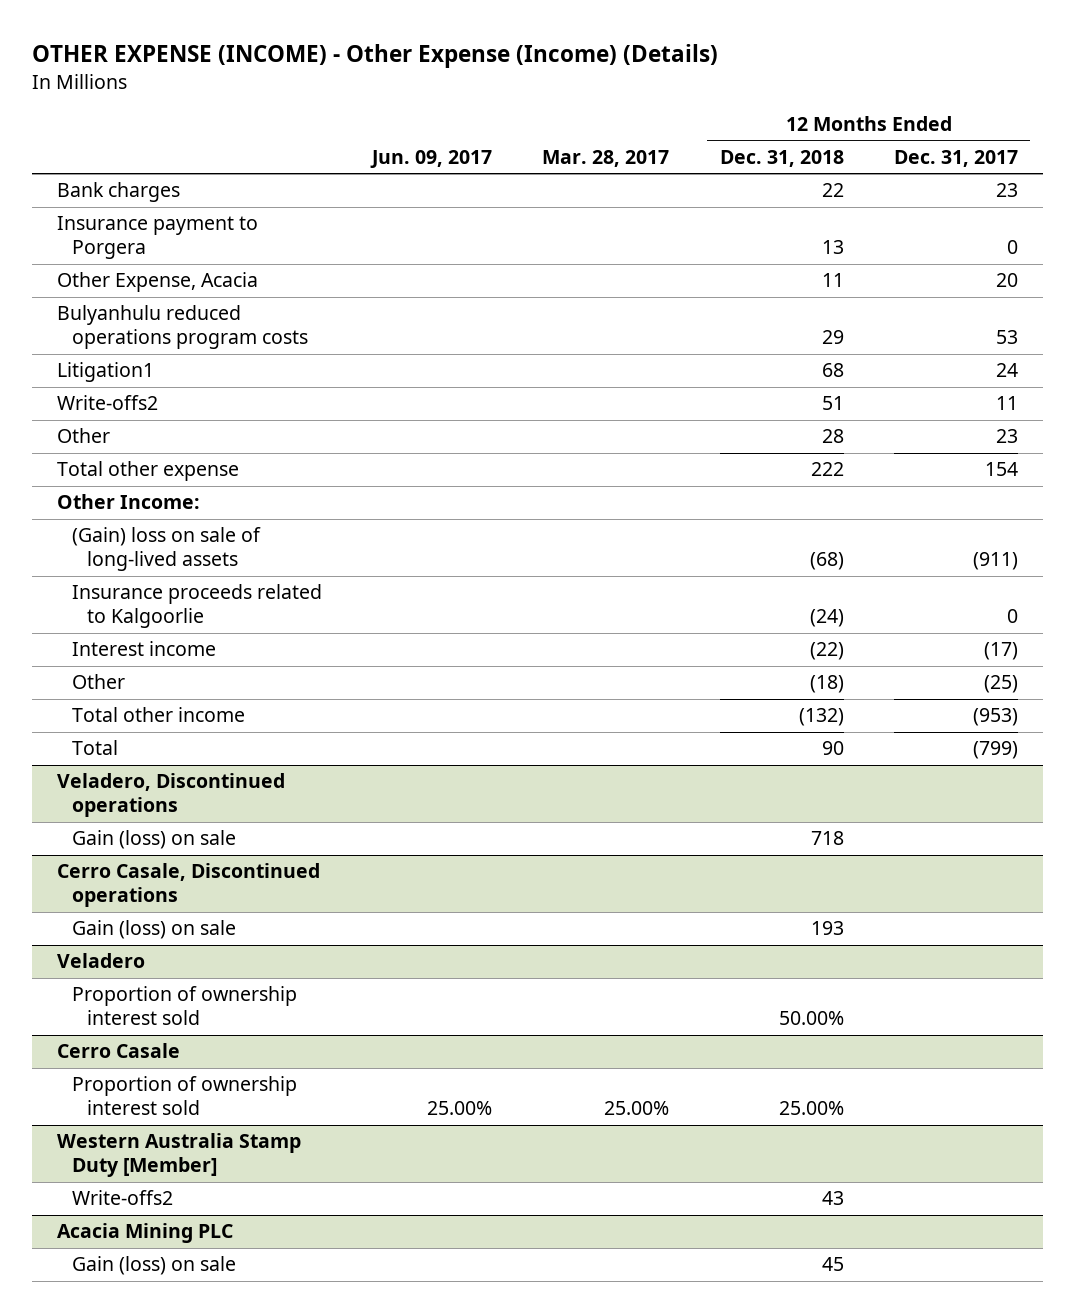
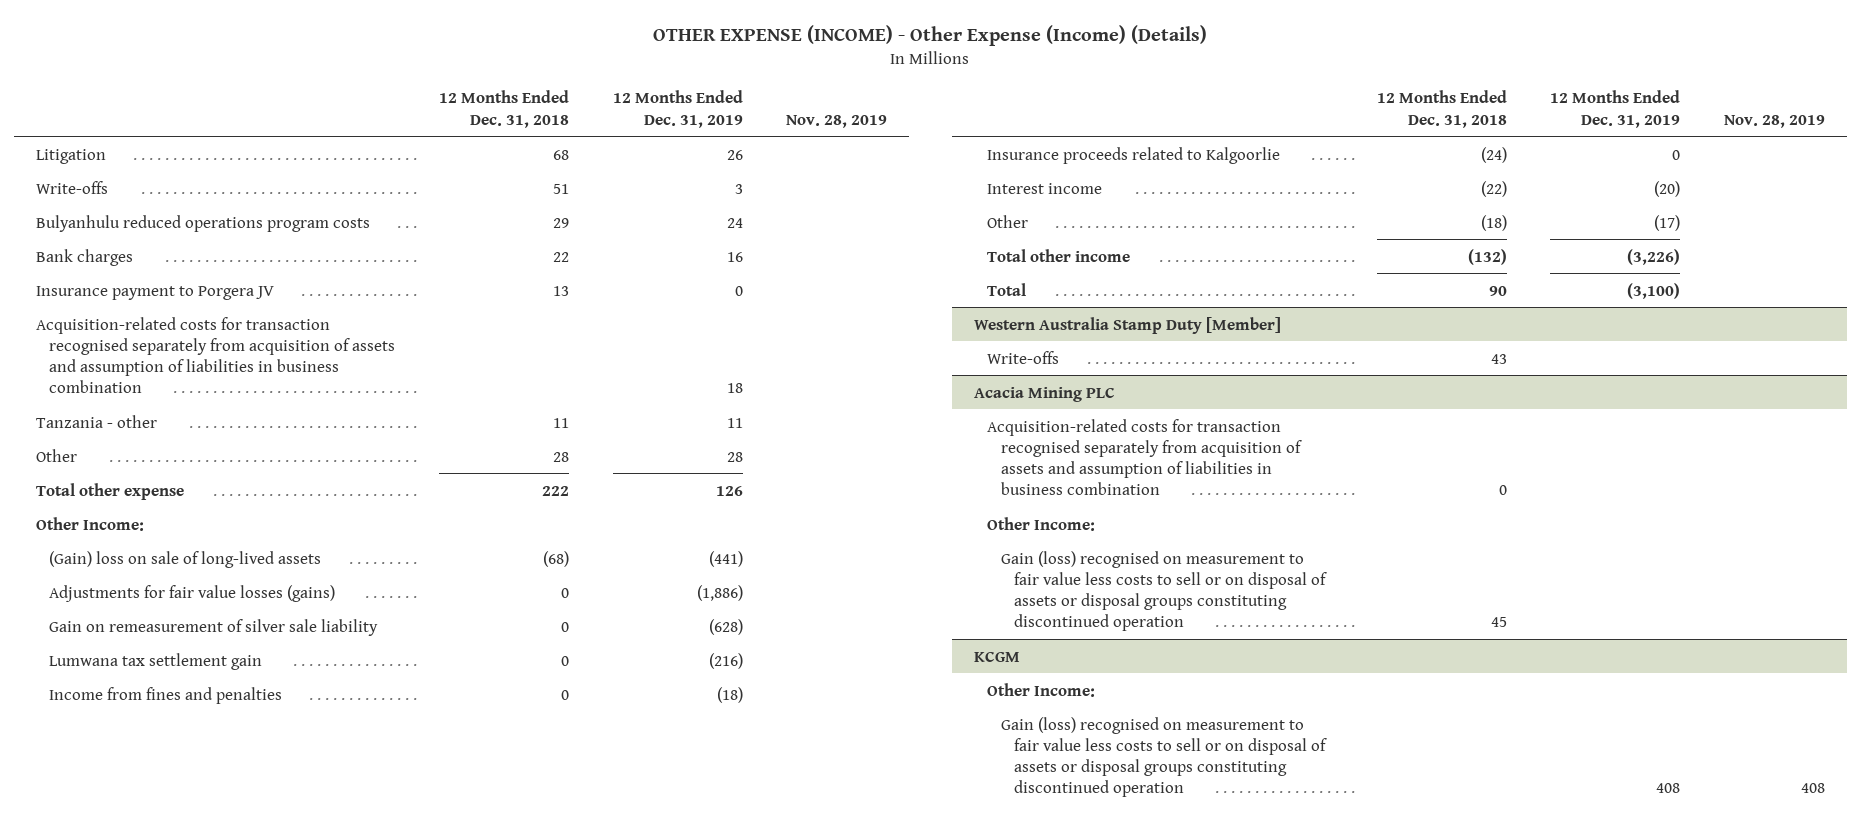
[370,149,493,168] Jun. 09, 2017 -> none
[542,149,670,167] Mar. 28, 2017 -> none
[893,149,1018,167] Dec. 31, 2017 -> none
none -> [612,90,743,128] 12 Months Ended Dec. 31, 2019
none -> [786,114,888,128] Nov. 28, 2019
[57,216,259,260] Insurance payment to Porgera -> none
[57,272,259,293] Other Expense, Acacia -> none
none -> [35,148,106,164] Litigation
none -> [35,180,108,194] Write-offs
[57,362,155,383] Litigation1 -> none
[57,395,159,411] Write-offs2 -> none
[57,182,181,203] Bank charges -> [35,248,133,266] Bank charges
none -> [35,285,274,300] Insurance payment to Porgera JV
none -> [35,316,396,393] Acquisition-related costs for transaction recognised separately from acquisition of assets and assumption of liabilities in business combination
none -> [35,414,157,428] Tanzania - other
none -> [49,584,336,602] Adjustments for fair value losses (gains)
none -> [49,618,379,636] Gain on remeasurement of silver sale liability
none -> [49,652,263,670] Lumwana tax settlement gain
none -> [49,686,283,704] Income from fines and penalties
[57,773,286,818] Veladero, Discontinued operations -> none
[72,830,237,850] Gain (loss) on sale -> none
[57,863,321,908] Cerro Casale, Discontinued operations -> none
[72,920,237,940] Gain (loss) on sale -> none
[57,953,146,969] Veladero -> none
[72,986,298,1026] Proportion of ownership interest sold -> none
[57,1043,181,1059] Cerro Casale -> none
[72,1076,298,1116] Proportion of ownership interest sold -> none
[72,1190,174,1206] Write-offs2 -> [987,350,1060,364] Write-offs
none -> [987,418,1302,495] Acquisition-related costs for transaction recognised separately from acquisition of assets and assumption of liabilities in business combination
none -> [987,516,1096,531] Other Income:
[72,1256,237,1276] Gain (loss) on sale -> [1000,550,1328,631] Gain (loss) recognised on measurement to fair value less costs to sell or on disposal of assets or disposal groups constituting discontinued operation
none -> [973,650,1020,662] KCGM
none -> [987,682,1096,697] Other Income:
none -> [1000,716,1328,797] Gain (loss) recognised on measurement to fair value less costs to sell or on disposal of assets or disposal groups constituting discontinued operation

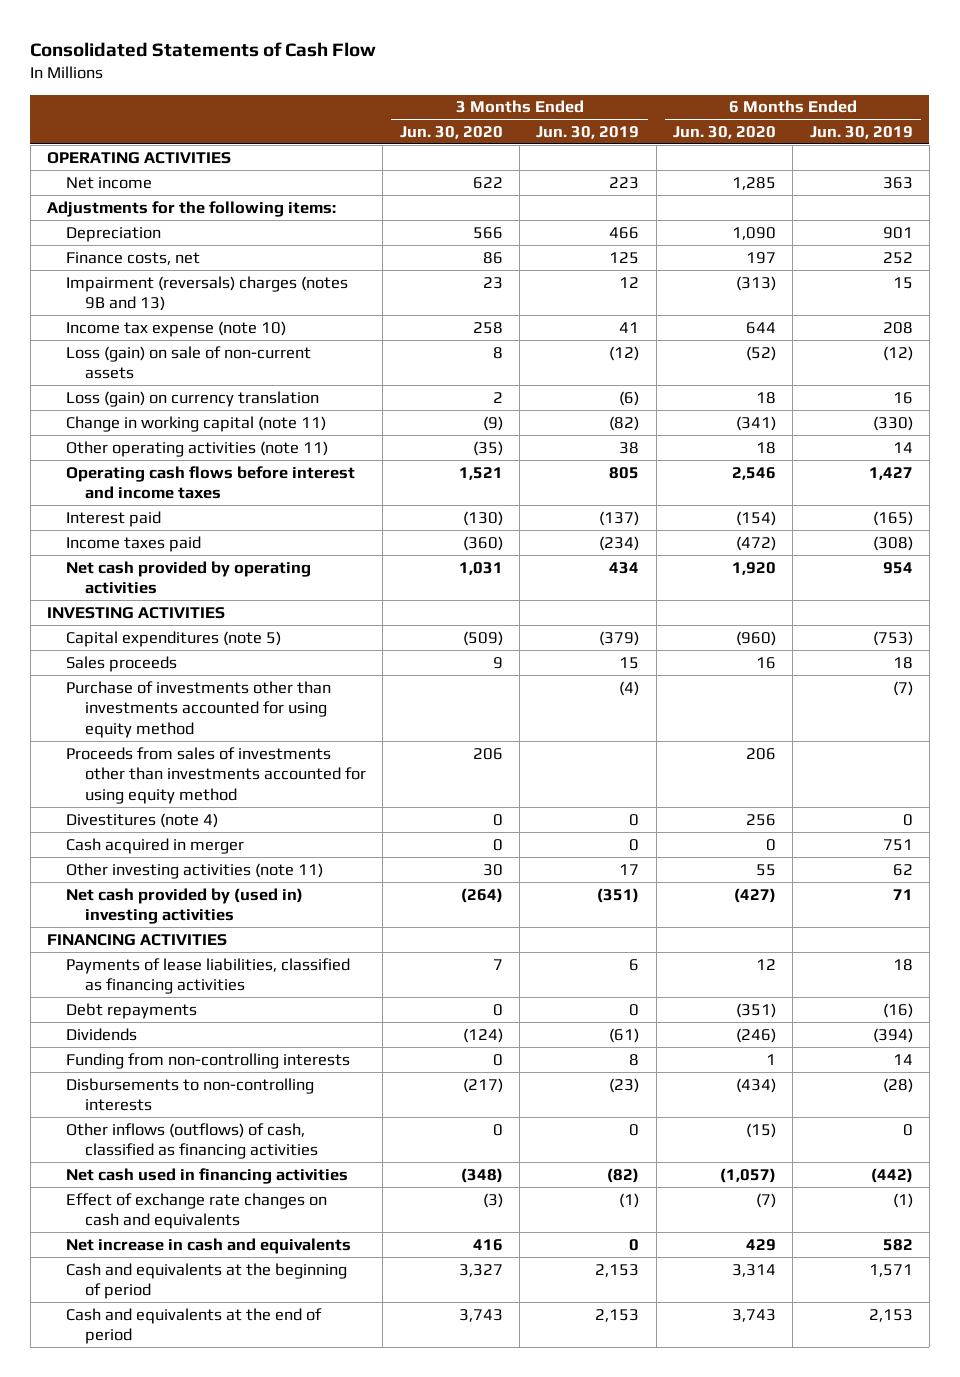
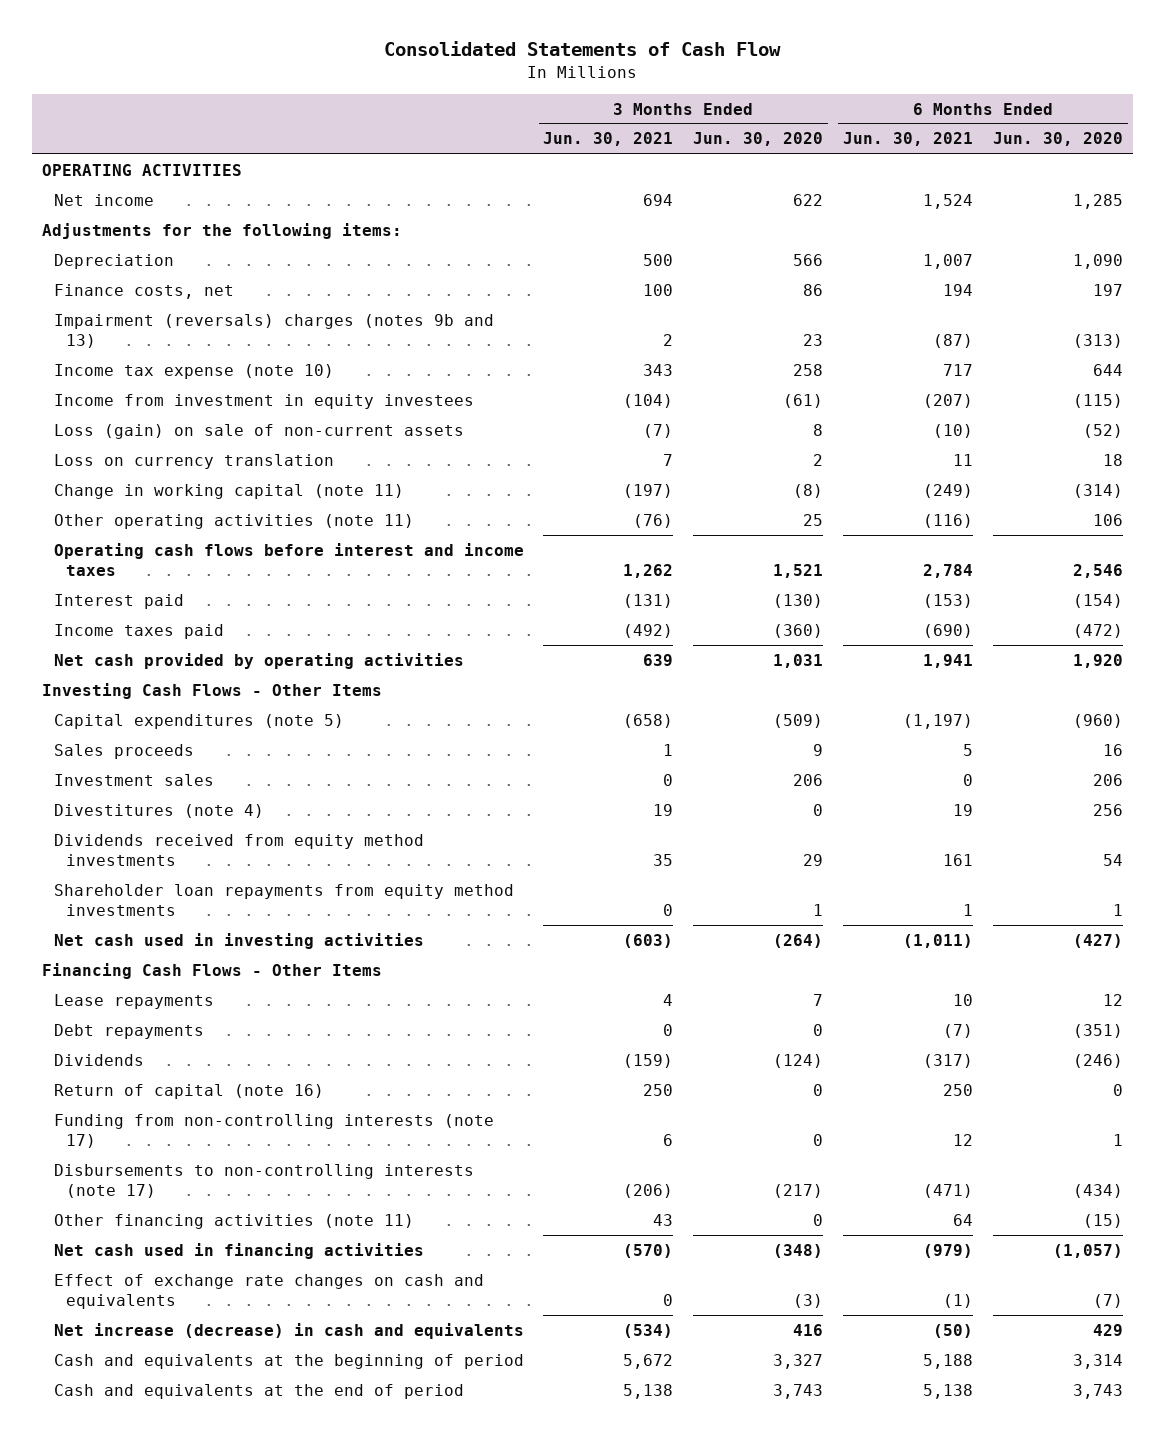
[536,125,640,139] Jun. 30, 2019 -> none
[809,125,913,139] Jun. 30, 2019 -> none
none -> [543,132,674,147] Jun. 30, 2021
none -> [842,132,973,147] Jun. 30, 2021
[66,275,349,312] Impairment (reversals) charges (notes 9B and 13) -> [53,313,494,348] Impairment (reversals) charges (notes 9b and 13)
none -> [53,393,474,409] Income from investment in equity investees
[66,390,320,407] Loss (gain) on currency translation -> [53,453,334,469] Loss on currency translation
[482,415,503,431] (9) -> [793,483,824,498] (8)
[736,415,777,431] (341) -> [1072,483,1123,498] (314)
[472,440,503,456] (35) -> [803,513,824,526] 25
[756,441,777,454] 18 -> [1092,513,1123,526] 106
[47,606,226,619] INVESTING ACTIVITIES -> [41,682,382,699] Investing Cash Flows - Other Items
[66,680,332,738] Purchase of investments other than investments accounted for using equity method -> none
[66,746,367,804] Proceeds from sales of investments other than investments accounted for using equity method -> [53,773,214,786] Investment sales
[66,837,245,854] Cash acquired in merger -> none
[66,862,324,879] Other investing activities (note 11) -> none
none -> [53,833,424,866] Dividends received from equity method investments
none -> [53,883,514,916] Shareholder loan repayments from equity method investments
[66,887,304,925] Net cash provided by (used in) investing activities -> [53,932,424,949] Net cash used in investing activities
[47,933,228,946] FINANCING ACTIVITIES -> [41,962,382,979] Financing Cash Flows - Other Items
[66,957,351,995] Payments of lease liabilities, classified as financing activities -> [53,993,214,1009] Lease repayments
none -> [53,1083,324,1099] Return of capital (note 16)
[66,1052,351,1069] Funding from non-controlling interests -> [53,1113,494,1148] Funding from non-controlling interests (note 17)
[66,1077,315,1112] Disbursements to non-controlling interests -> [53,1163,474,1198] Disbursements to non-controlling interests (note 17)
[66,1122,319,1160] Other inflows (outflows) of cash, classified as financing activities -> [53,1213,414,1229] Other financing activities (note 11)
[66,1237,352,1254] Net increase in cash and equivalents -> [53,1322,524,1339] Net increase (decrease) in cash and equivalents

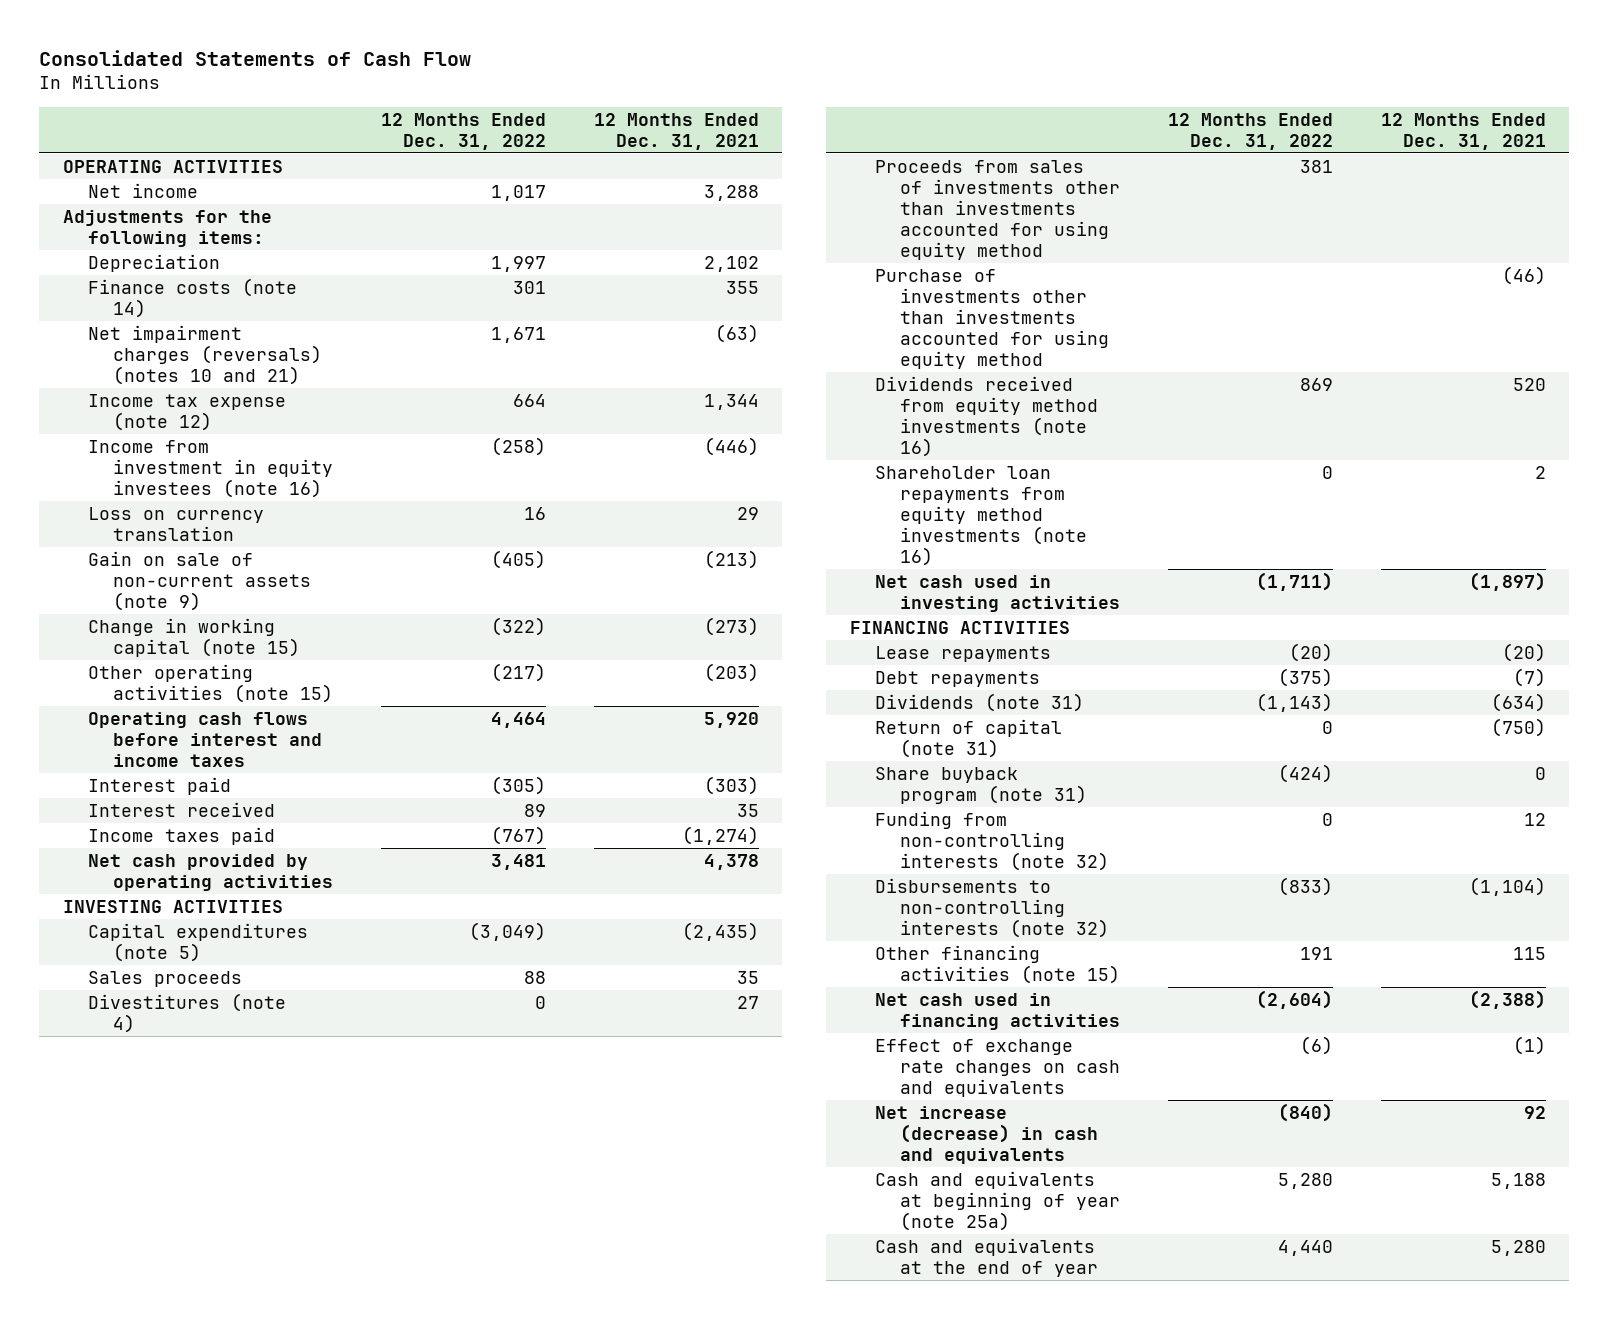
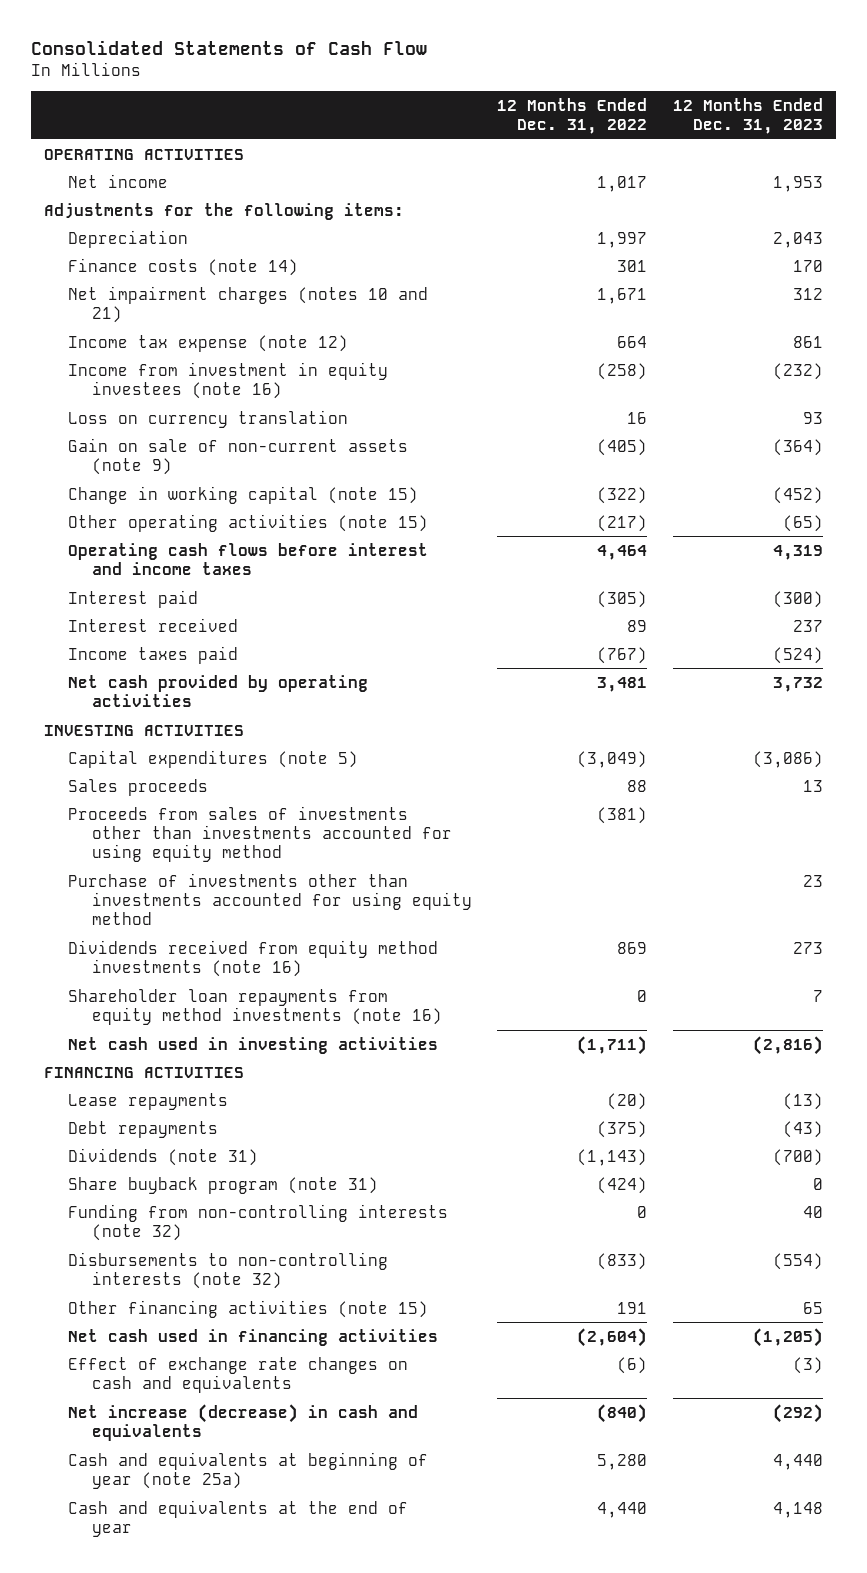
[593,112,759,150] 12 Months Ended Dec. 31, 2021 -> none
none -> [673,97,824,134] 12 Months Ended Dec. 31, 2023
[87,324,323,385] Net impairment charges (reversals) (notes 10 and 21) -> [67,285,428,323] Net impairment charges (notes 10 and 21)
[87,992,286,1033] Divestitures (note 4) -> none
[1299,159,1333,173] 381 -> [597,806,648,824] (381)
[874,718,1062,758] Return of capital (note 31) -> none

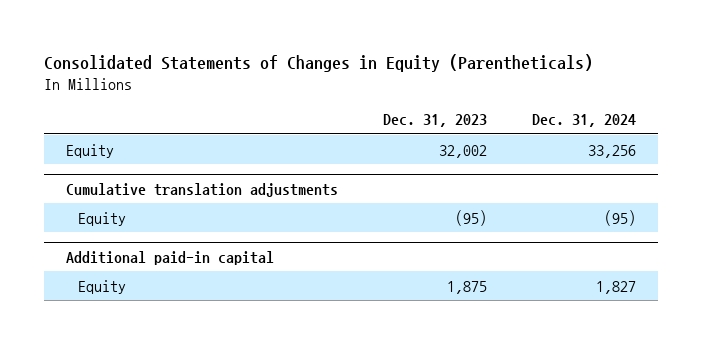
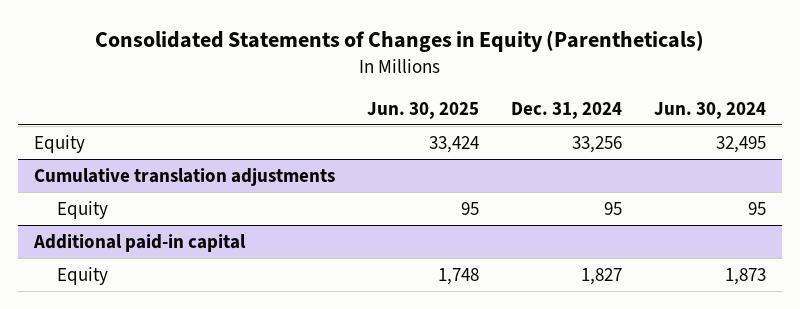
[383,114,488,128] Dec. 31, 2023 -> none
none -> [366,101,479,119] Jun. 30, 2025
none -> [654,101,767,119] Jun. 30, 2024
[603,209,636,226] (95) -> [603,201,622,215] 95

